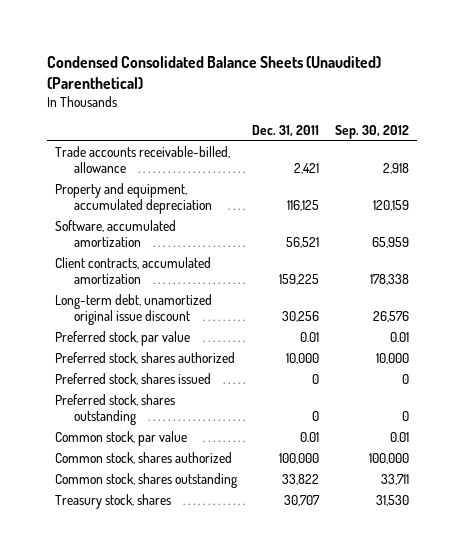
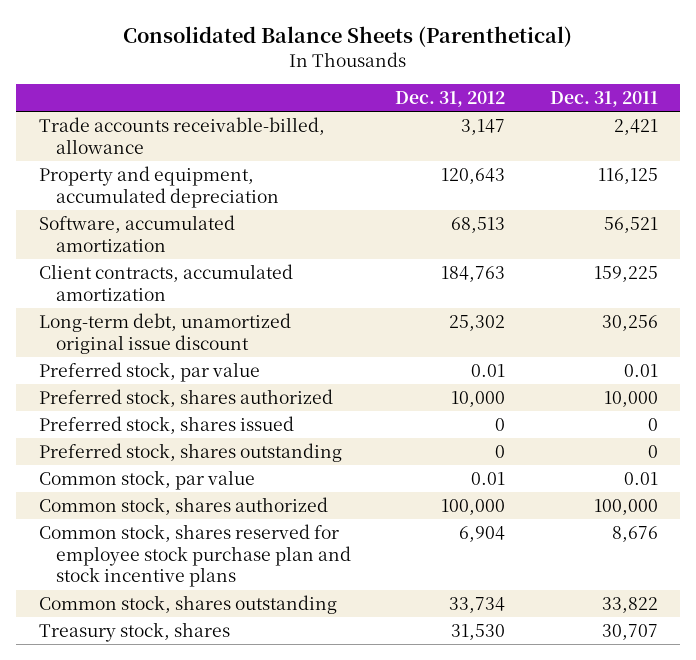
[46,55,381,89] Condensed Consolidated Balance Sheets (Unaudited) (Parenthetical) -> [123,26,573,48] Consolidated Balance Sheets (Parenthetical)
[335,125,410,140] Sep. 30, 2012 -> none
none -> [395,90,506,107] Dec. 31, 2012
none -> [38,524,351,588] Common stock, shares reserved for employee stock purchase plan and stock incentive plans

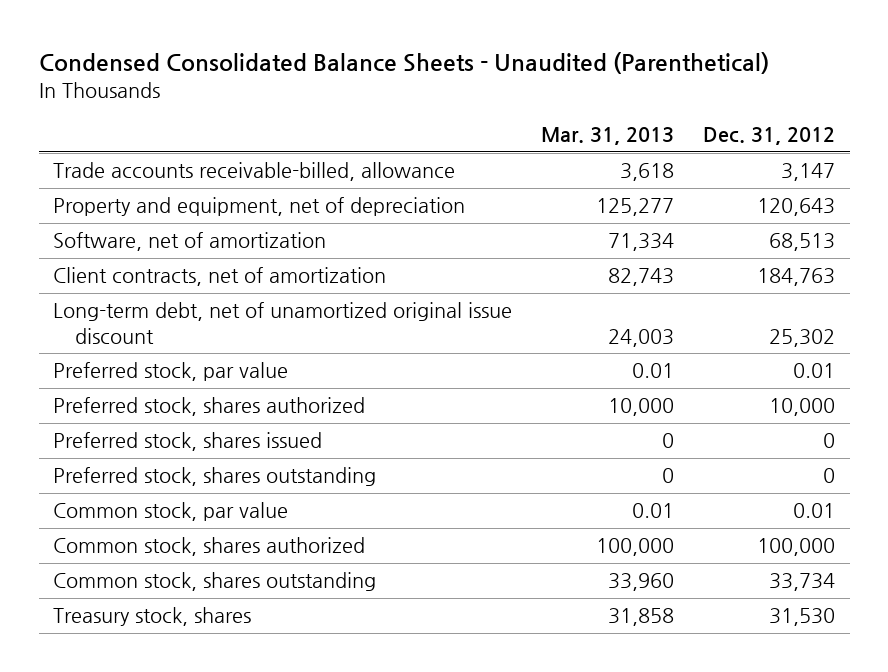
[123,26,573,48] Consolidated Balance Sheets (Parenthetical) -> [38,51,769,74] Condensed Consolidated Balance Sheets - Unaudited (Parenthetical)
[549,90,658,107] Dec. 31, 2011 -> none
none -> [541,127,675,146] Mar. 31, 2013
[38,166,279,208] Property and equipment, accumulated depreciation -> [53,197,466,217] Property and equipment, net of depreciation
[38,215,235,252] Software, accumulated amortization -> [53,232,327,252] Software, net of amortization
[38,264,293,301] Client contracts, accumulated amortization -> [53,267,387,287] Client contracts, net of amortization
[38,313,291,354] Long-term debt, unamortized original issue discount -> [53,302,513,344] Long-term debt, net of unamortized original issue discount
[38,524,351,588] Common stock, shares reserved for employee stock purchase plan and stock incentive plans -> none

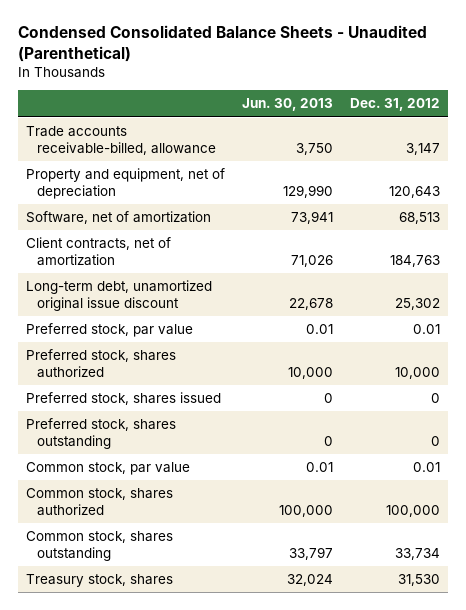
[541,127,675,146] Mar. 31, 2013 -> none
none -> [241,98,333,112] Jun. 30, 2013
[53,302,513,344] Long-term debt, net of unamortized original issue discount -> [25,280,212,311] Long-term debt, unamortized original issue discount

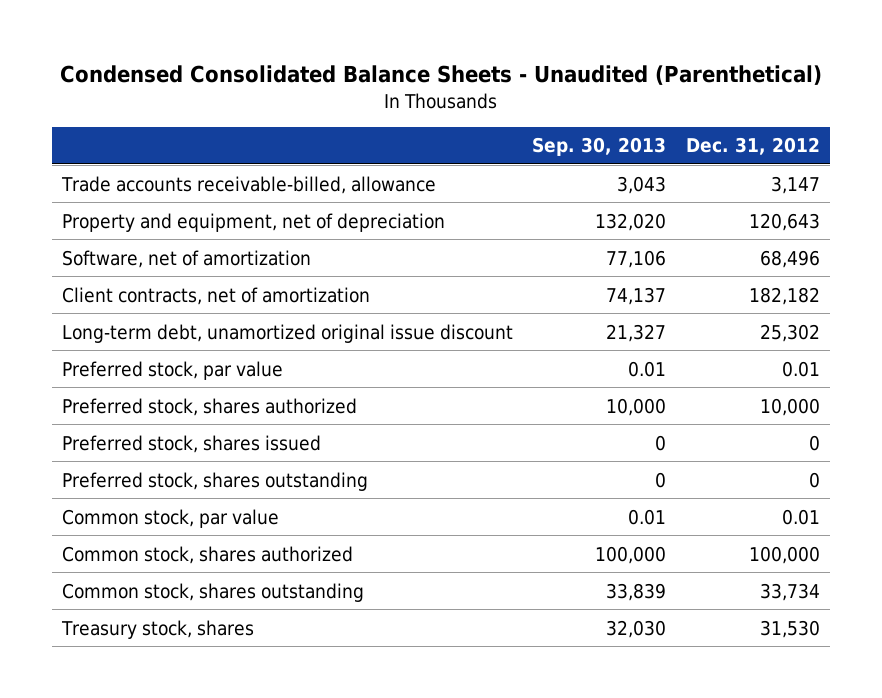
[241,98,333,112] Jun. 30, 2013 -> none
none -> [532,137,667,157] Sep. 30, 2013
[398,212,440,225] 68,513 -> [760,249,821,268] 68,496
[389,254,440,267] 184,763 -> [749,286,821,305] 182,182

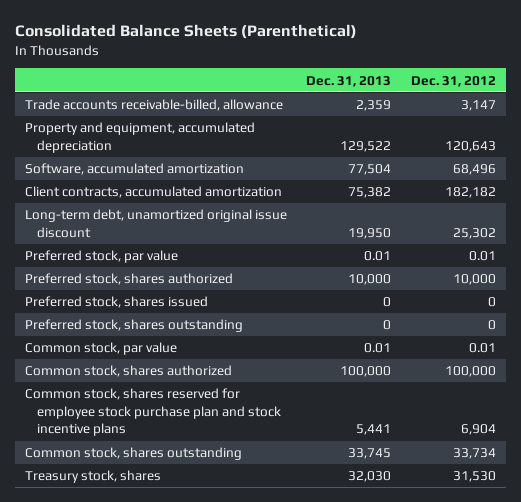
[59,64,822,85] Condensed Consolidated Balance Sheets - Unaudited (Parenthetical) -> [14,24,357,40] Consolidated Balance Sheets (Parenthetical)
[532,137,667,157] Sep. 30, 2013 -> none
none -> [306,75,392,87] Dec. 31, 2013
[61,212,445,232] Property and equipment, net of depreciation -> [24,122,255,153] Property and equipment, accumulated depreciation
[61,249,311,268] Software, net of amortization -> [24,163,244,176] Software, accumulated amortization
[61,286,370,305] Client contracts, net of amortization -> [24,186,282,199] Client contracts, accumulated amortization
none -> [24,388,282,437] Common stock, shares reserved for employee stock purchase plan and stock incentive plans

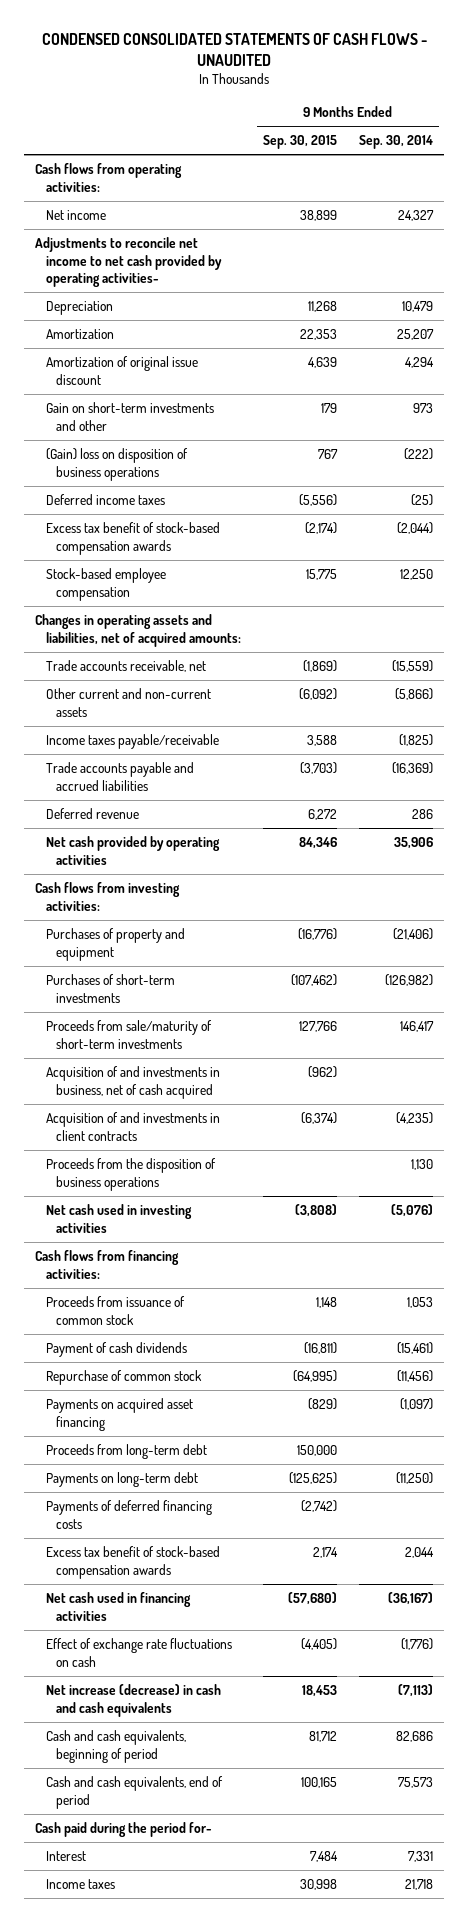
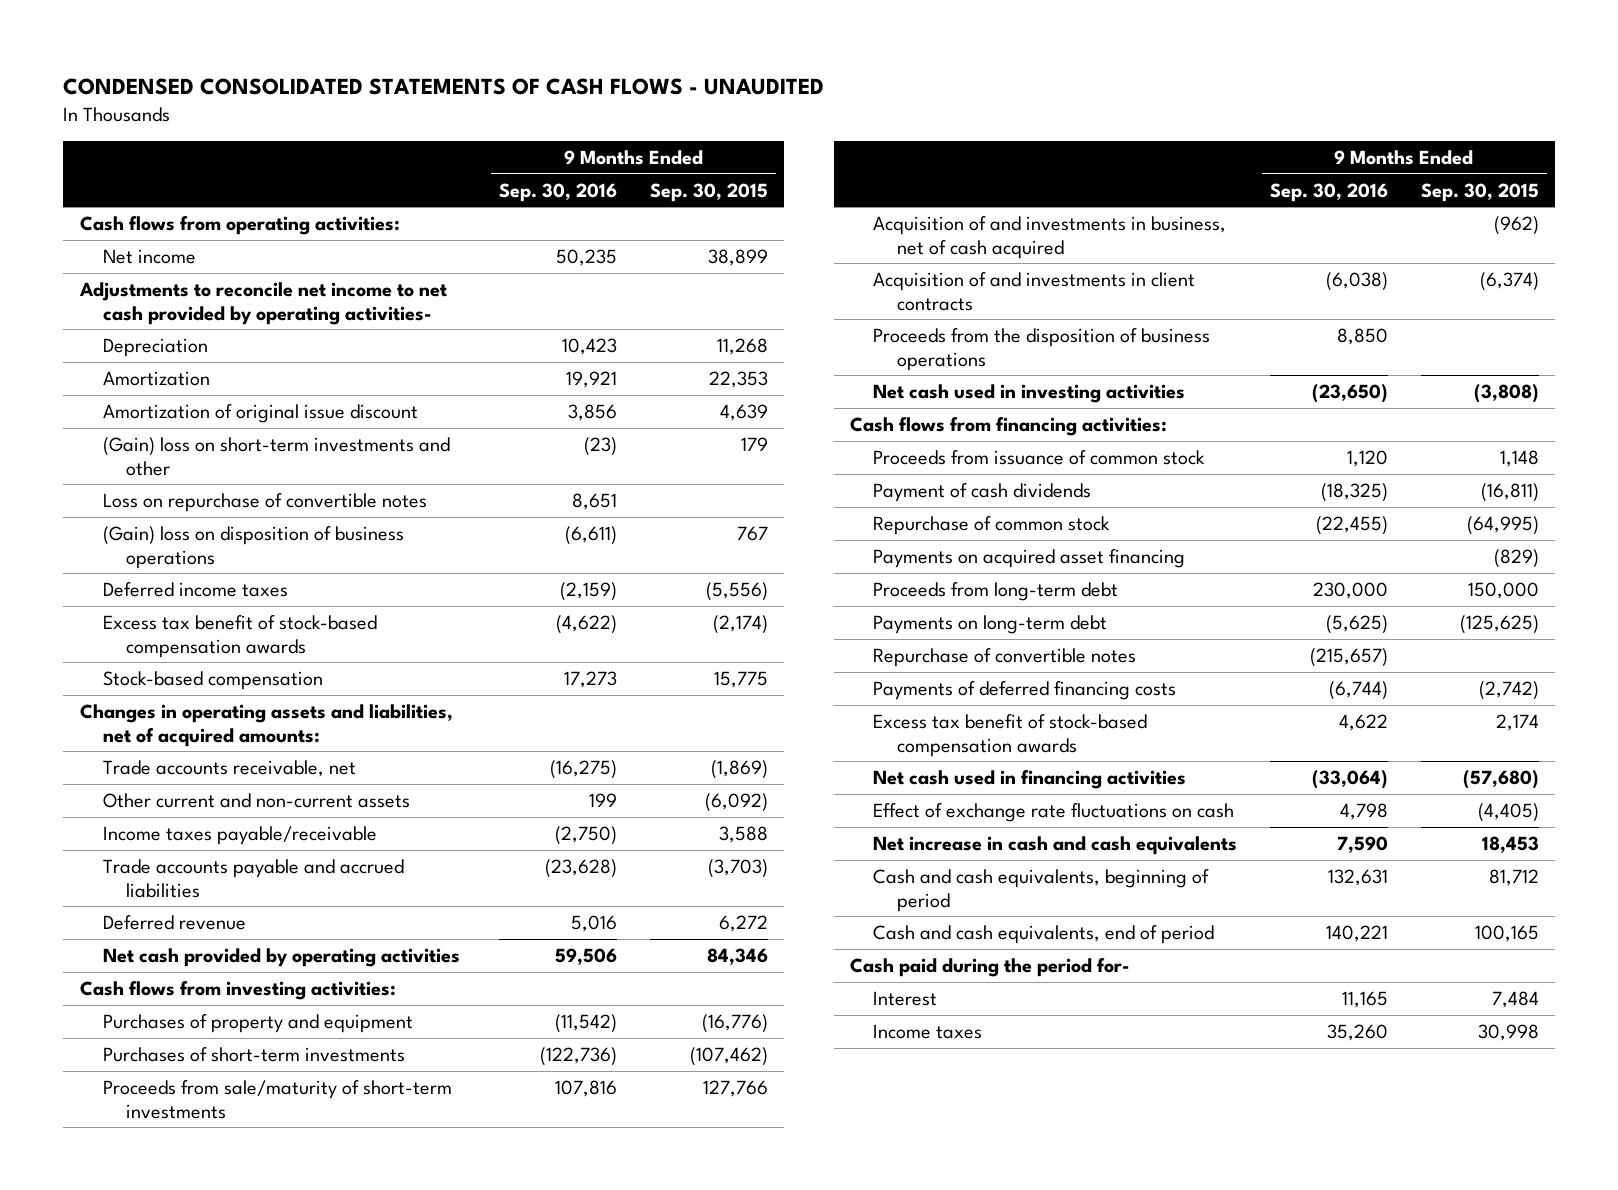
[359,135,434,150] Sep. 30, 2014 -> none
none -> [499,182,618,202] Sep. 30, 2016
[45,402,214,431] Gain on short-term investments and other -> [102,436,450,476] (Gain) loss on short-term investments and other
none -> [102,492,427,512] Loss on repurchase of convertible notes
[45,568,166,601] Stock-based employee compensation -> [102,670,323,690] Stock-based compensation
none -> [873,647,1137,667] Repurchase of convertible notes
[45,1684,221,1717] Net increase (decrease) in cash and cash equivalents -> [873,835,1238,855] Net increase in cash and cash equivalents

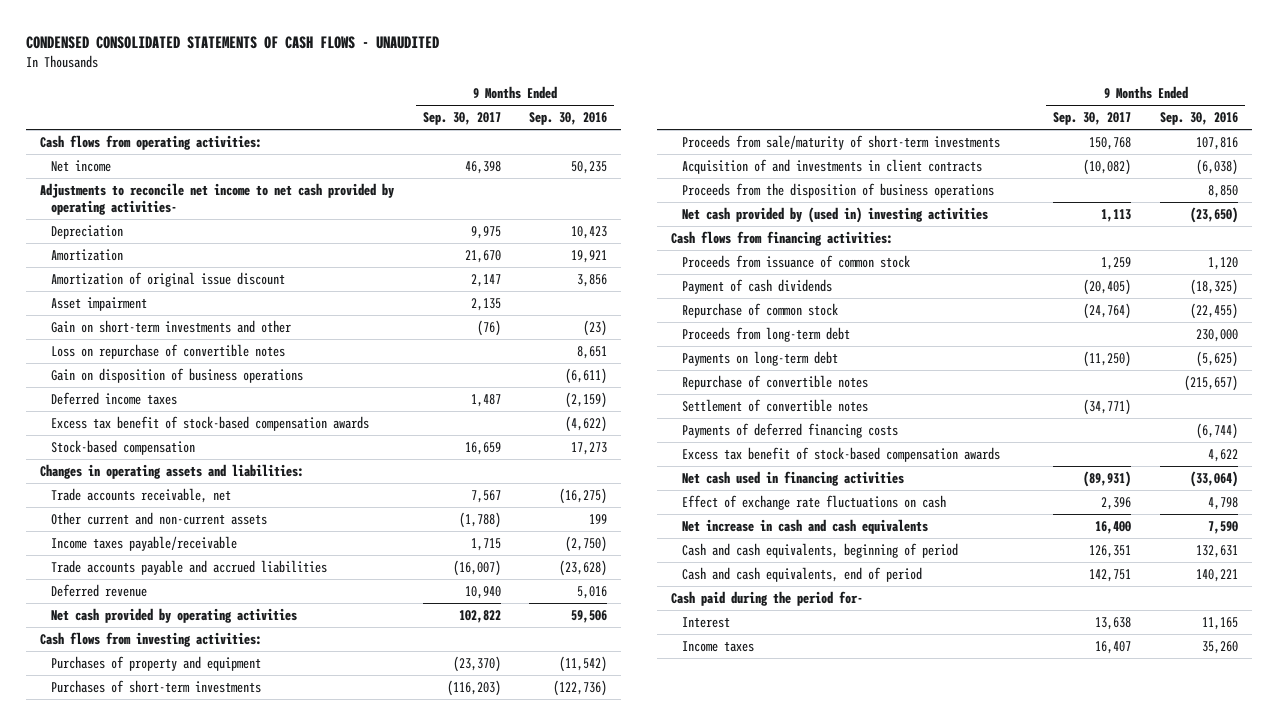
[649,182,768,202] Sep. 30, 2015 -> none
none -> [422,112,501,126] Sep. 30, 2017
none -> [51,296,148,311] Asset impairment
[102,436,450,476] (Gain) loss on short-term investments and other -> [51,319,292,333] Gain on short-term investments and other
[102,525,404,569] (Gain) loss on disposition of business operations -> [51,367,304,383] Gain on disposition of business operations
[79,703,453,747] Changes in operating assets and liabilities, net of acquired amounts: -> [40,463,305,479] Changes in operating assets and liabilities:
[873,215,1227,259] Acquisition of and investments in business, net of cash acquired -> none
[873,383,1186,403] Net cash used in investing activities -> [681,206,988,223] Net cash provided by (used in) investing activities
[873,548,1186,568] Payments on acquired asset financing -> none
none -> [681,398,868,412] Settlement of convertible notes

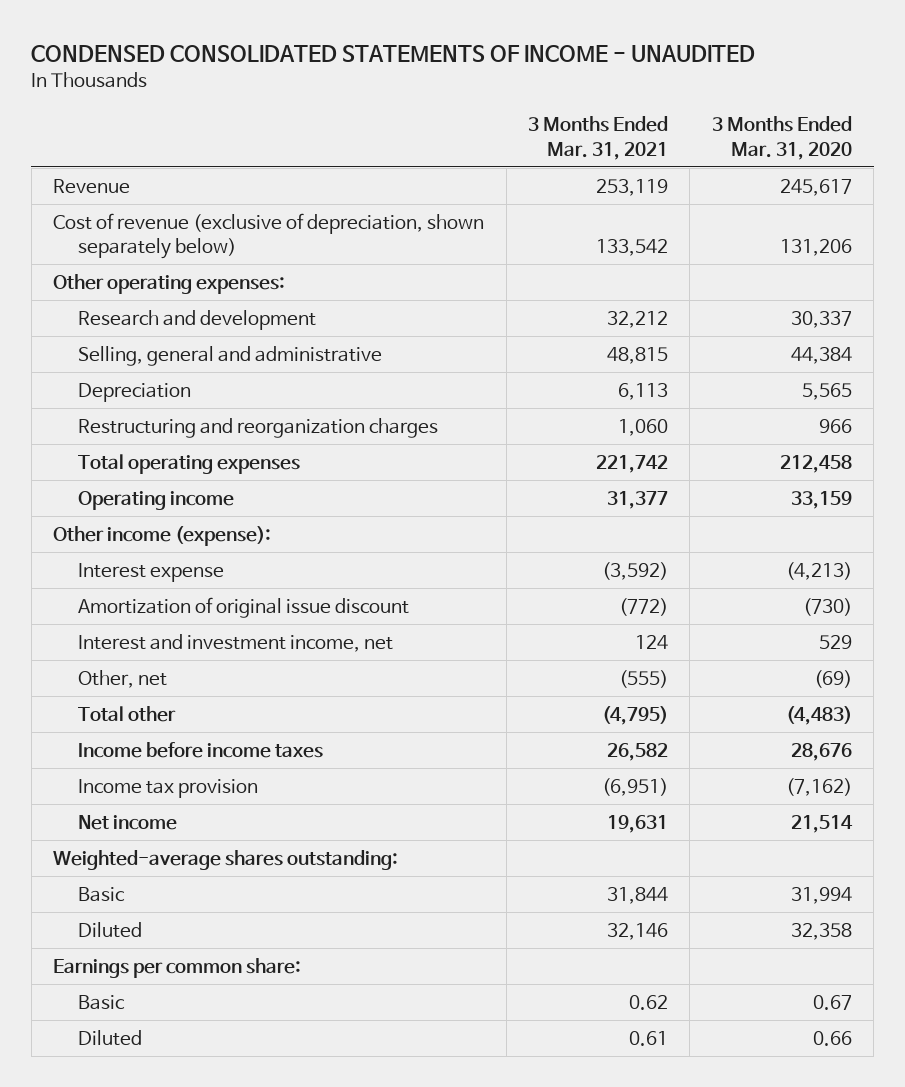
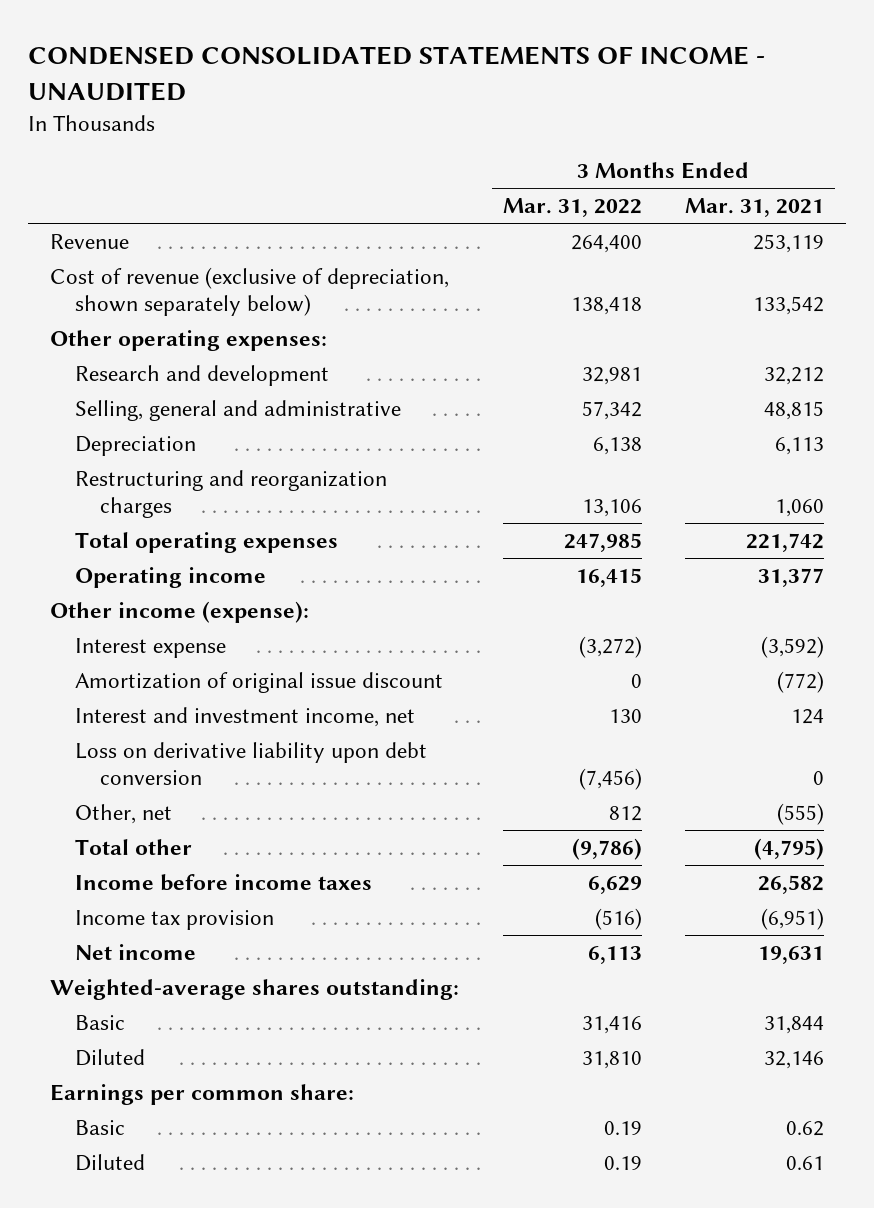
[711,116,852,160] 3 Months Ended Mar. 31, 2020 -> none
none -> [502,198,642,218] Mar. 31, 2022
none -> [75,741,428,786] Loss on derivative liability upon debt conversion

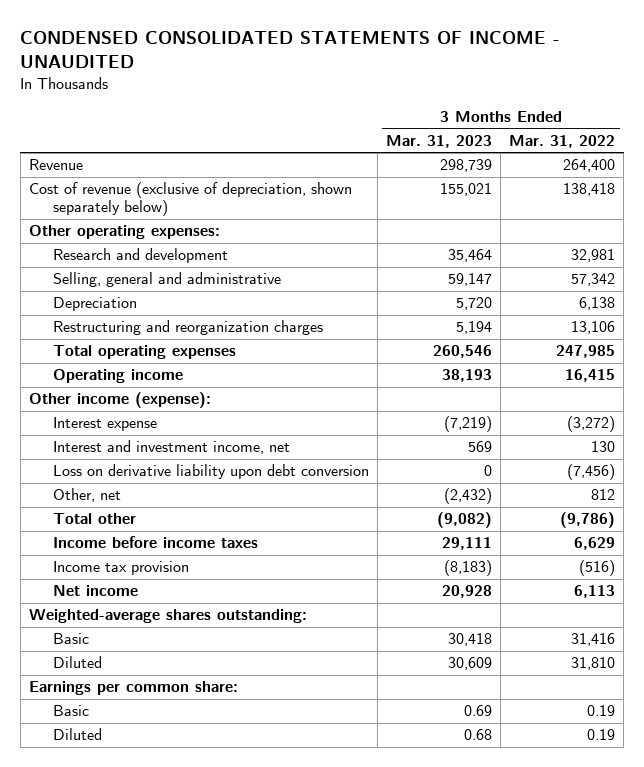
[685,198,825,218] Mar. 31, 2021 -> none
none -> [386,134,493,148] Mar. 31, 2023
[75,671,444,693] Amortization of original issue discount -> none

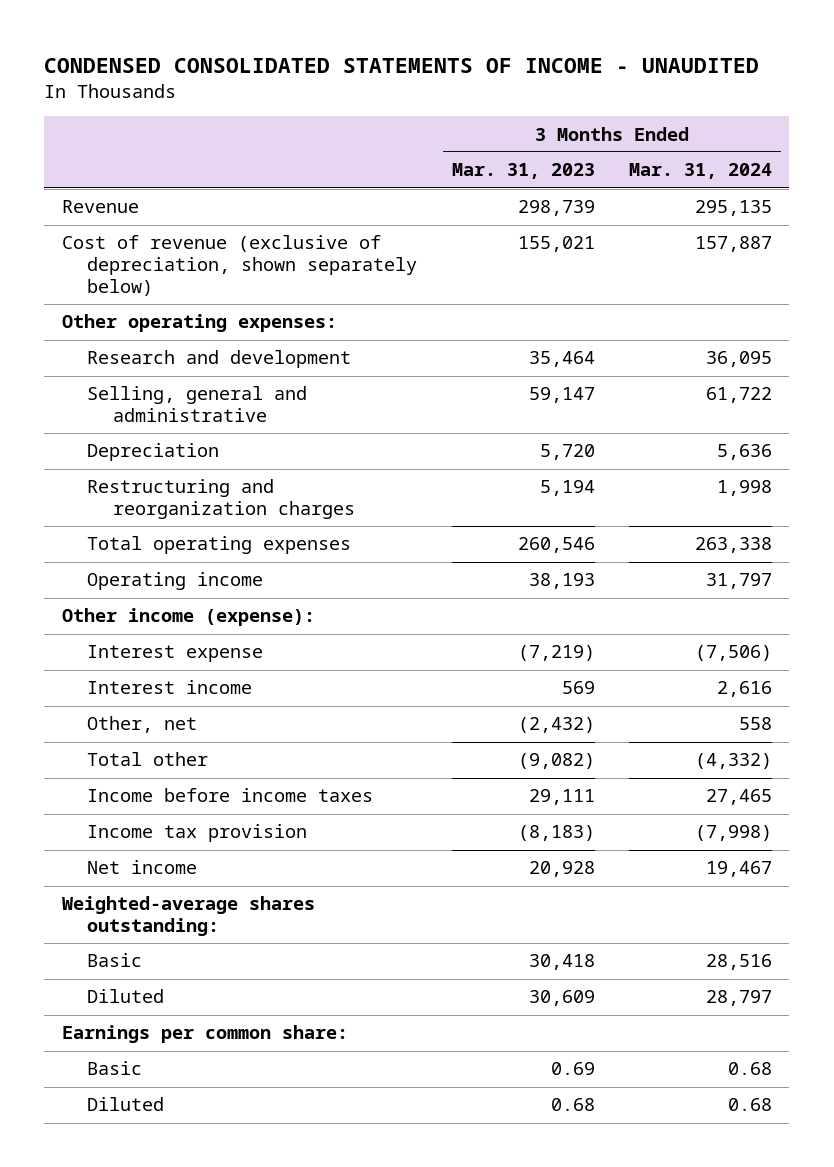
[509,134,616,148] Mar. 31, 2022 -> none
none -> [629,163,773,180] Mar. 31, 2024
[53,464,370,480] Loss on derivative liability upon debt conversion -> none
[53,440,291,455] Interest and investment income, net -> [87,680,253,695] Interest income

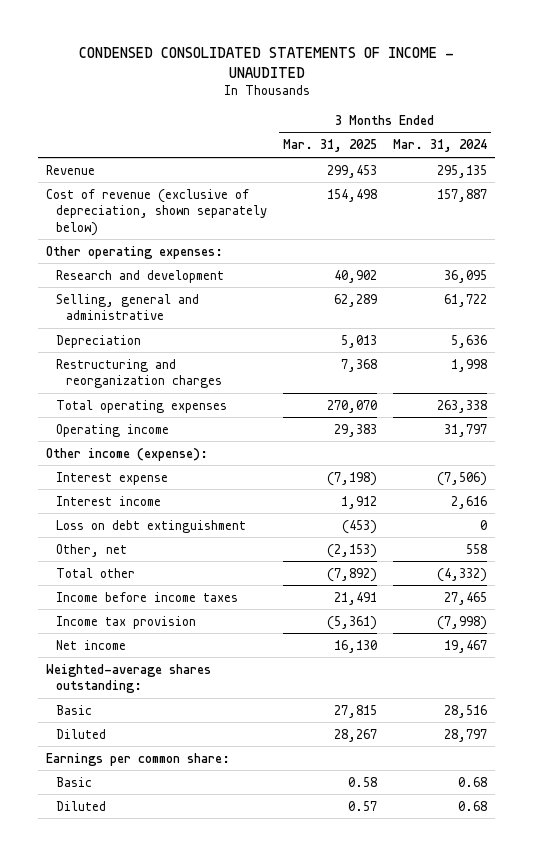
[451,163,595,180] Mar. 31, 2023 -> none
none -> [283,139,378,153] Mar. 31, 2025
none -> [56,519,247,533] Loss on debt extinguishment

